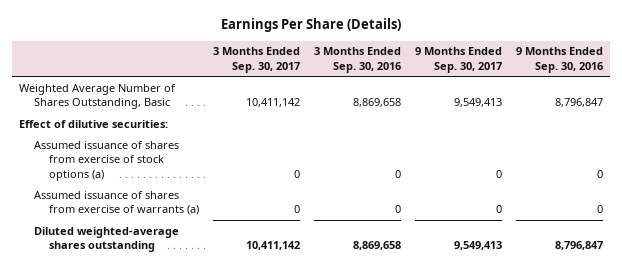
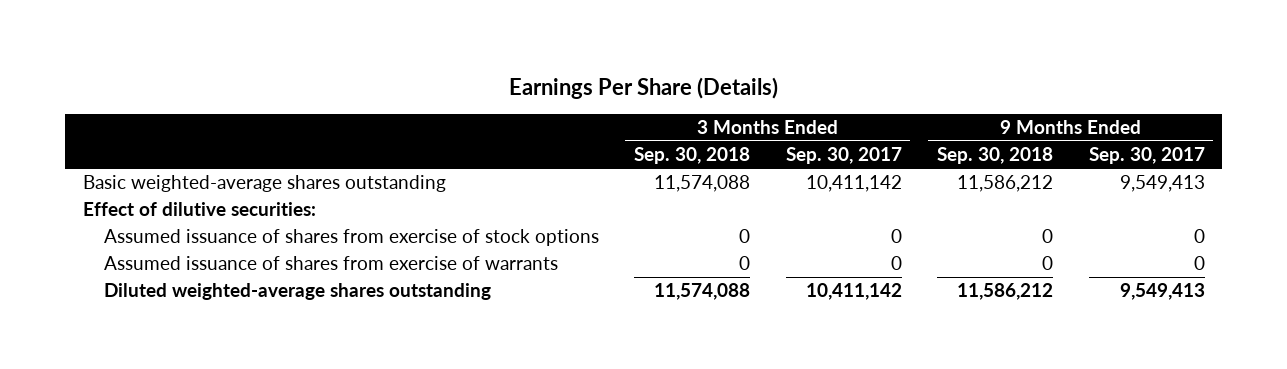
[314,47,402,73] 3 Months Ended Sep. 30, 2016 -> none
[515,47,603,73] 9 Months Ended Sep. 30, 2016 -> none
none -> [634,147,751,165] Sep. 30, 2018
none -> [937,147,1054,165] Sep. 30, 2018
[18,83,176,110] Weighted Average Number of Shares Outstanding, Basic -> [82,175,446,193] Basic weighted-average shares outstanding
[34,140,180,181] Assumed issuance of shares from exercise of stock options (a) -> [103,229,599,247] Assumed issuance of shares from exercise of stock options
[34,190,200,216] Assumed issuance of shares from exercise of warrants (a) -> [103,256,558,271] Assumed issuance of shares from exercise of warrants

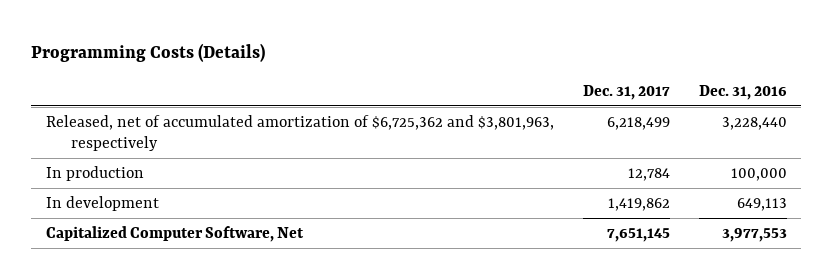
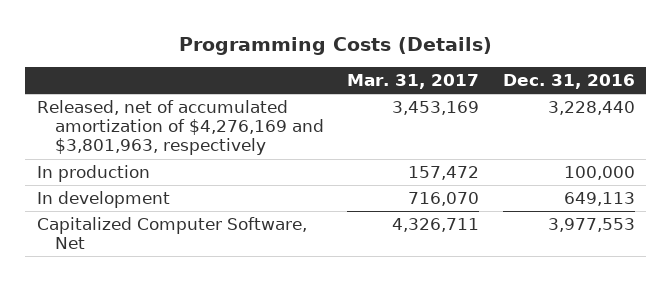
[582,84,670,100] Dec. 31, 2017 -> none
none -> [347,74,480,90] Mar. 31, 2017
[45,114,554,151] Released, net of accumulated amortization of $6,725,362 and $3,801,963, respectively -> [37,100,325,156] Released, net of accumulated amortization of $4,276,169 and $3,801,963, respectively

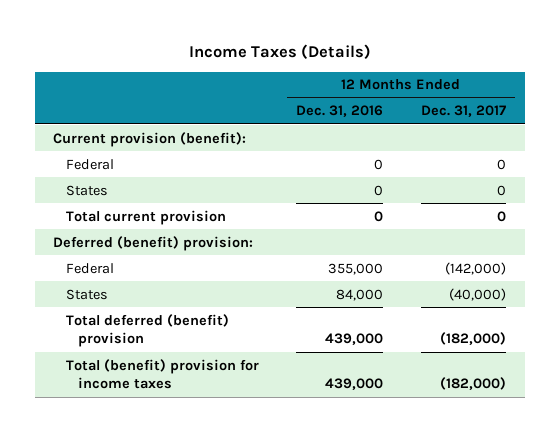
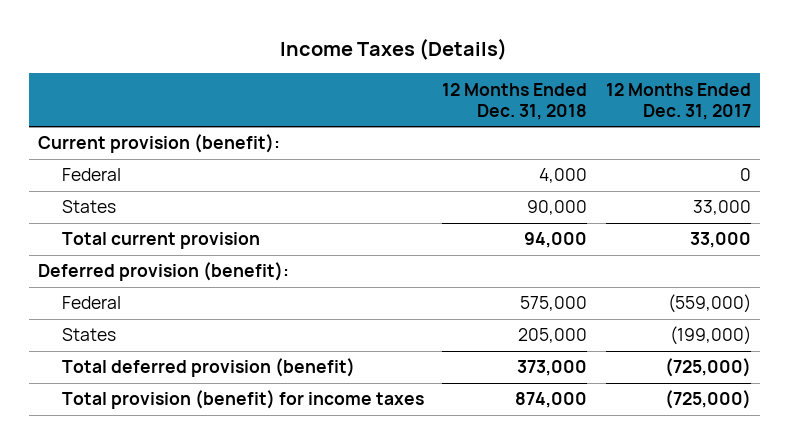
[296,105,384,118] Dec. 31, 2016 -> none
none -> [442,82,588,120] 12 Months Ended Dec. 31, 2018
[496,184,506,196] 0 -> [692,200,751,216] 33,000
[496,210,506,222] 0 -> [689,232,751,249] 33,000
[53,235,254,251] Deferred (benefit) provision: -> [37,262,289,282] Deferred provision (benefit):
[444,261,506,275] (142,000) -> [667,294,751,314] (559,000)
[448,287,506,301] (40,000) -> [669,326,751,346] (199,000)
[65,313,229,348] Total deferred (benefit) provision -> [62,358,356,378] Total deferred provision (benefit)
[439,332,506,346] (182,000) -> [664,358,751,378] (725,000)
[65,358,259,390] Total (benefit) provision for income taxes -> [62,390,425,410] Total provision (benefit) for income taxes
[439,377,506,391] (182,000) -> [664,390,751,410] (725,000)

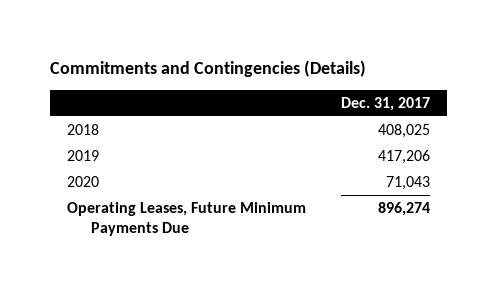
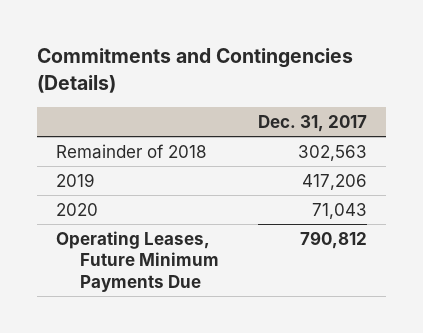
[67,124,100,136] 2018 -> [56,143,208,159] Remainder of 2018
[377,124,430,139] 408,025 -> [297,144,367,161] 302,563
[377,202,430,217] 896,274 -> [299,230,367,249] 790,812

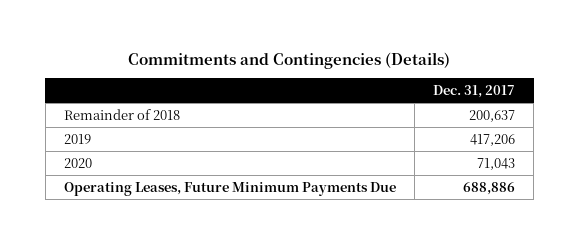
[297,144,367,161] 302,563 -> [468,109,515,122] 200,637
[299,230,367,249] 790,812 -> [462,181,515,195] 688,886

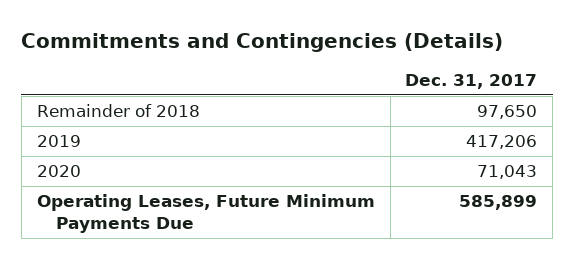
[468,109,515,122] 200,637 -> [477,105,538,120] 97,650
[462,181,515,195] 688,886 -> [459,195,538,211] 585,899

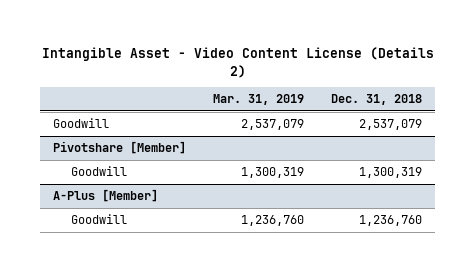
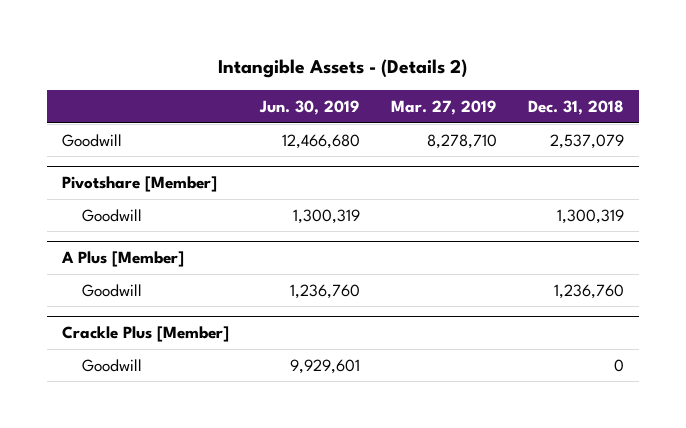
[41,46,434,78] Intangible Asset - Video Content License (Details 2) -> [218,59,468,79] Intangible Assets - (Details 2)
[213,94,305,106] Mar. 31, 2019 -> none
none -> [259,99,361,115] Jun. 30, 2019
none -> [391,99,498,115] Mar. 27, 2019
[53,189,159,203] A-Plus [Member] -> [61,251,185,268] A Plus [Member]
none -> [62,326,230,343] Crackle Plus [Member]
none -> [82,358,143,372] Goodwill

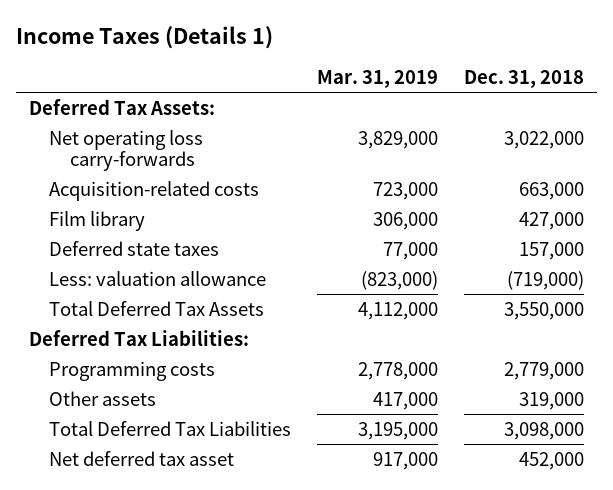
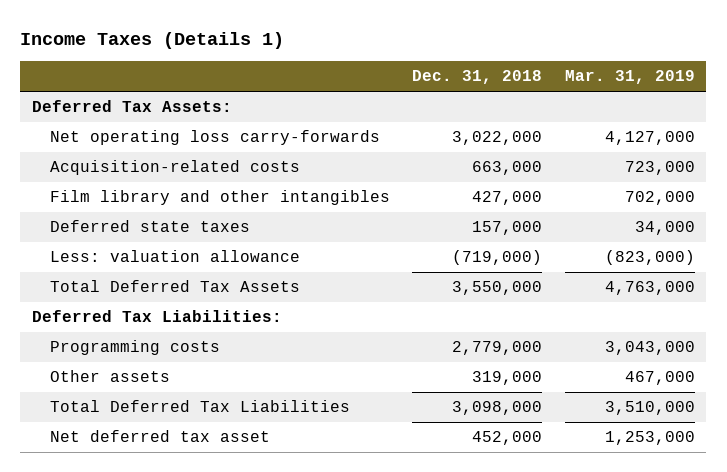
[358,130,439,149] 3,829,000 -> [605,131,696,146] 4,127,000
[49,210,146,231] Film library -> [49,190,390,206] Film library and other intangibles
[373,211,439,230] 306,000 -> [625,191,696,206] 702,000
[383,241,439,260] 77,000 -> [635,221,696,236] 34,000
[358,301,439,320] 4,112,000 -> [605,281,696,296] 4,763,000
[358,361,439,380] 2,778,000 -> [605,341,696,356] 3,043,000
[373,391,439,410] 417,000 -> [625,371,696,386] 467,000
[358,421,439,440] 3,195,000 -> [605,401,696,416] 3,510,000
[373,451,439,470] 917,000 -> [605,431,696,446] 1,253,000

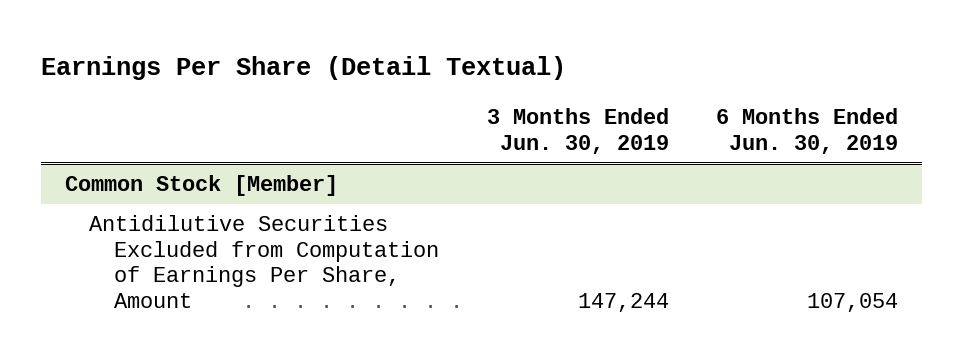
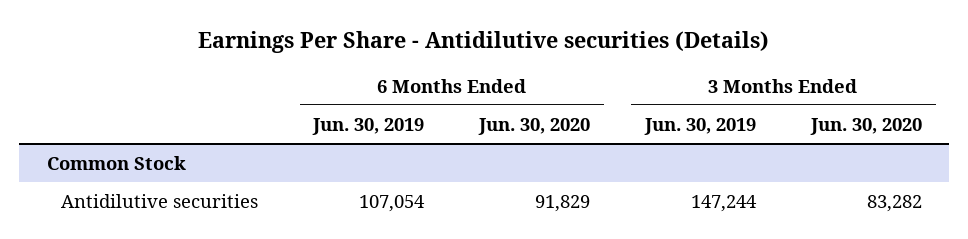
[40,56,566,81] Earnings Per Share (Detail Textual) -> [198,31,770,54] Earnings Per Share - Antidilutive securities (Details)
none -> [478,117,591,135] Jun. 30, 2020
none -> [809,117,922,135] Jun. 30, 2020
[64,175,338,197] Common Stock [Member] -> [46,155,186,170] Common Stock
[89,215,440,308] Antidilutive Securities Excluded from Computation of Earnings Per Share, Amount -> [61,193,259,208] Antidilutive securities

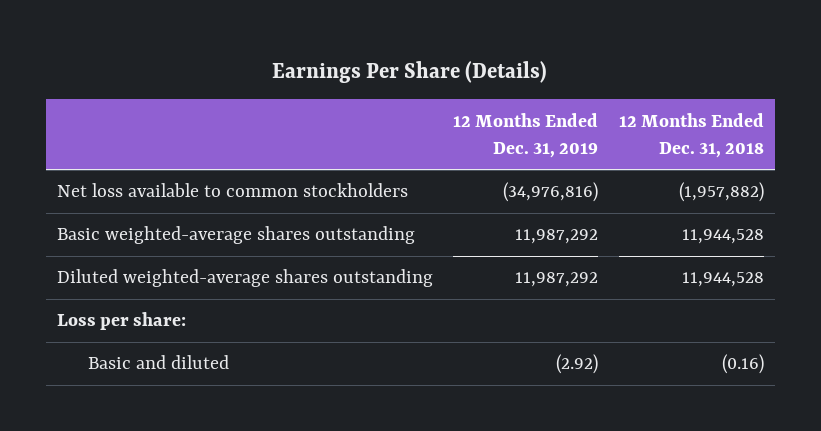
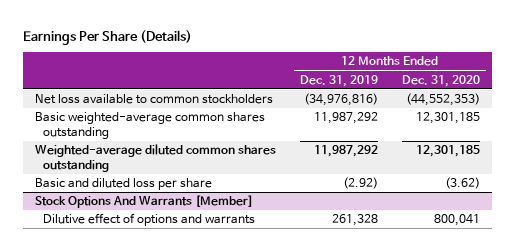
[619,112,765,158] 12 Months Ended Dec. 31, 2018 -> none
none -> [402,74,481,87] Dec. 31, 2020
[56,312,186,331] Loss per share: -> none
[56,226,415,245] Basic weighted-average shares outstanding -> [35,112,266,139] Basic weighted-average common shares outstanding
[56,269,433,288] Diluted weighted-average shares outstanding -> [35,144,277,172] Weighted-average diluted common shares outstanding
[87,355,229,370] Basic and diluted -> [35,178,213,191] Basic and diluted loss per share
none -> [35,195,254,209] Stock Options And Warrants [Member]
none -> [43,213,256,227] Dilutive effect of options and warrants

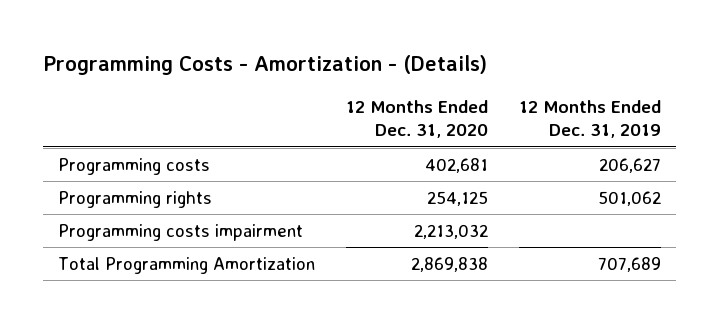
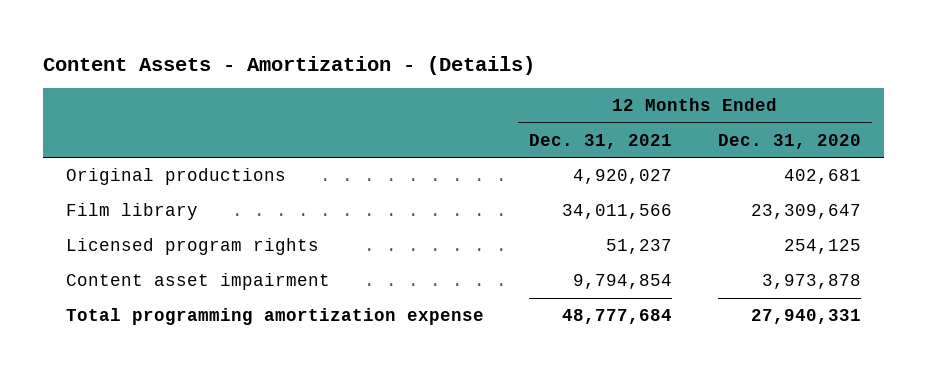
[42,55,487,76] Programming Costs - Amortization - (Details) -> [43,55,536,75] Content Assets - Amortization - (Details)
[518,99,661,139] 12 Months Ended Dec. 31, 2019 -> none
none -> [529,133,673,149] Dec. 31, 2021
[57,223,303,241] Programming costs impairment -> none
[57,157,210,175] Programming costs -> [65,168,286,186] Original productions
none -> [65,203,198,221] Film library
[57,190,212,208] Programming rights -> [65,238,319,256] Licensed program rights
none -> [65,273,330,291] Content asset impairment
[57,256,315,274] Total Programming Amortization -> [65,308,484,326] Total programming amortization expense
[410,256,488,272] 2,869,838 -> [750,309,861,325] 27,940,331

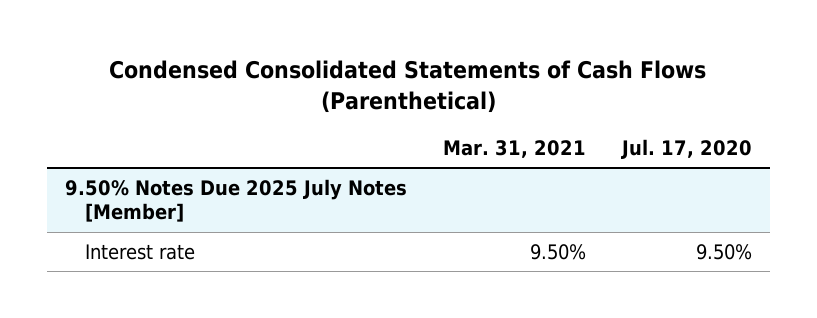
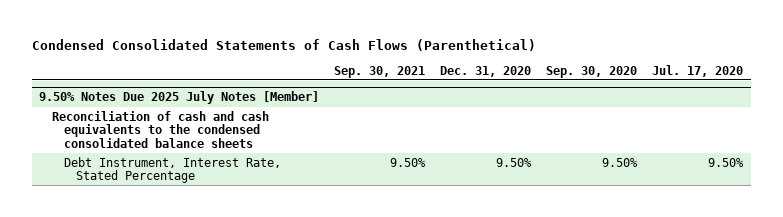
[442,140,586,159] Mar. 31, 2021 -> none
none -> [334,65,426,78] Sep. 30, 2021
none -> [440,65,532,77] Dec. 31, 2020
none -> [546,65,638,78] Sep. 30, 2020
none -> [51,110,269,148] Reconciliation of cash and cash equivalents to the condensed consolidated balance sheets
[85,243,196,260] Interest rate -> [63,156,281,184] Debt Instrument, Interest Rate, Stated Percentage

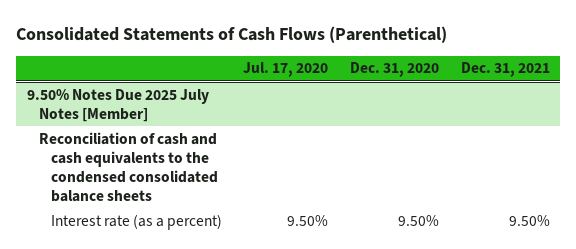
[32,38,537,51] Condensed Consolidated Statements of Cash Flows (Parenthetical) -> [15,26,447,44] Consolidated Statements of Cash Flows (Parenthetical)
[334,65,426,78] Sep. 30, 2021 -> none
[546,65,638,78] Sep. 30, 2020 -> none
none -> [460,62,550,78] Dec. 31, 2021
[63,156,281,184] Debt Instrument, Interest Rate, Stated Percentage -> [50,213,222,230] Interest rate (as a percent)

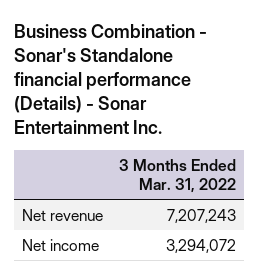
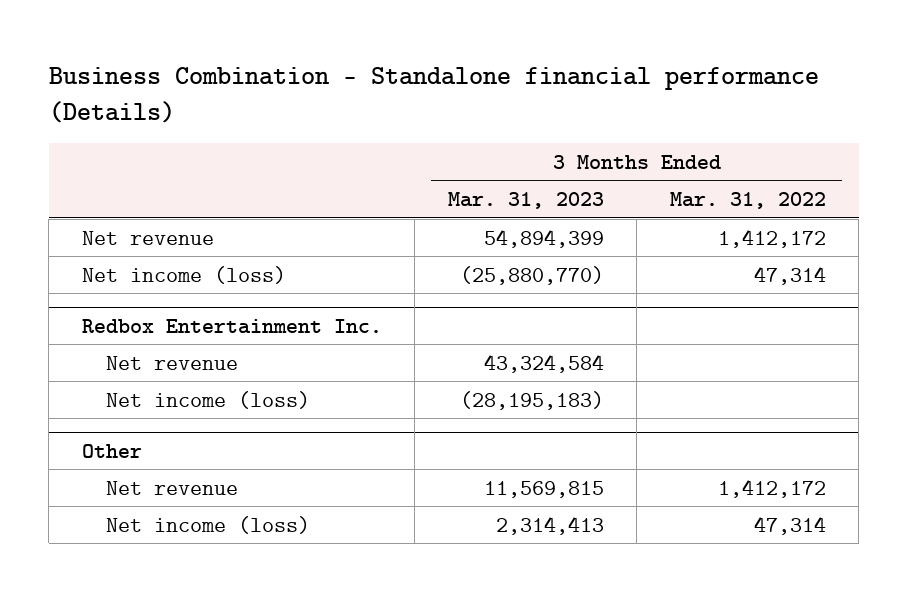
[14,24,208,135] Business Combination - Sonar's Standalone financial performance (Details) - Sonar Entertainment Inc. -> [48,67,819,124] Business Combination - Standalone financial performance (Details)
none -> [447,192,604,210] Mar. 31, 2023
[166,208,236,223] 7,207,243 -> [717,228,826,248] 1,412,172
[22,238,100,251] Net income -> [81,265,286,284] Net income (loss)
[165,238,236,253] 3,294,072 -> [753,265,826,285] 47,314
none -> [81,318,382,334] Redbox Entertainment Inc.
none -> [106,355,239,370] Net revenue
none -> [106,390,311,409] Net income (loss)
none -> [81,443,142,458] Other
none -> [106,480,239,495] Net revenue
none -> [106,515,311,534] Net income (loss)

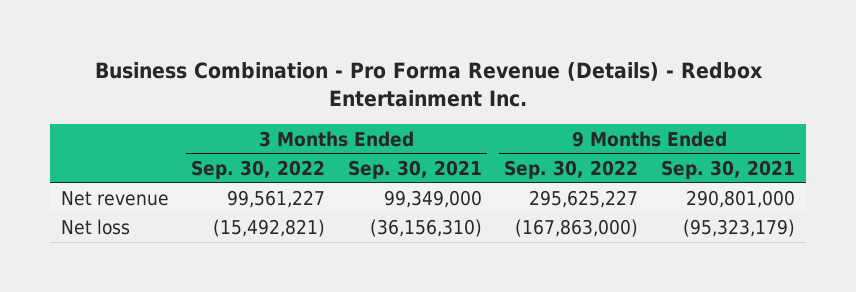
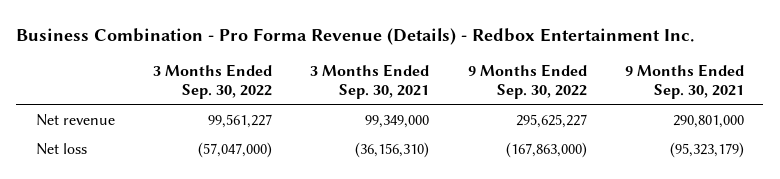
[213,219,326,238] (15,492,821) -> [198,141,273,158] (57,047,000)

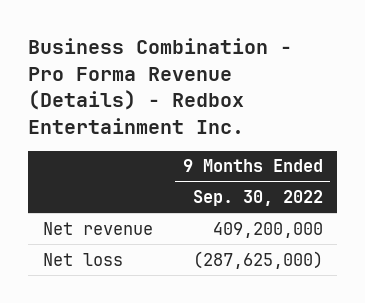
[153,64,273,99] 3 Months Ended Sep. 30, 2022 -> none
[310,64,430,99] 3 Months Ended Sep. 30, 2021 -> none
[625,64,745,99] 9 Months Ended Sep. 30, 2021 -> none
[515,113,587,128] 295,625,227 -> [212,221,323,238] 409,200,000
[505,141,587,158] (167,863,000) -> [192,250,323,269] (287,625,000)

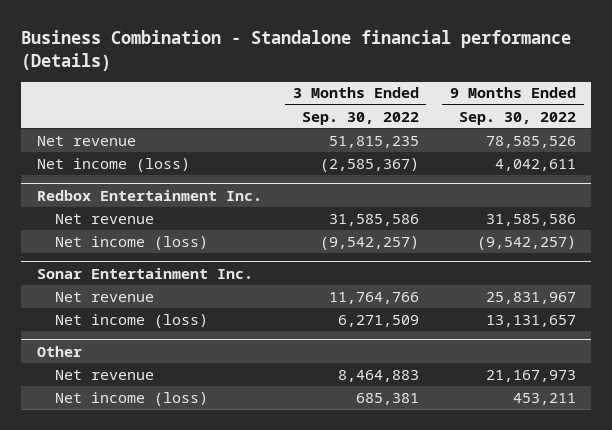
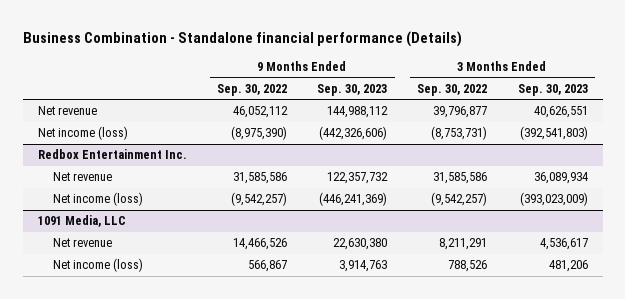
none -> [317,83,388,96] Sep. 30, 2023
none -> [517,83,588,96] Sep. 30, 2023
[328,135,419,148] 51,815,235 -> [433,106,488,119] 39,796,877
[485,135,576,148] 78,585,526 -> [233,106,289,119] 46,052,112
[319,157,419,172] (2,585,367) -> [431,126,488,141] (8,753,731)
[494,158,576,171] 4,042,611 -> [231,126,288,141] (8,975,390)
[36,267,253,279] Sonar Entertainment Inc. -> none
[36,345,82,357] Other -> none
[54,369,154,380] Net revenue -> none
[54,391,208,406] Net income (loss) -> none
none -> [37,215,126,228] 1091 Media, LLC
[328,291,419,304] 11,764,766 -> [439,238,488,251] 8,211,291
[485,291,576,304] 25,831,967 -> [233,238,288,251] 14,466,526
[337,314,419,327] 6,271,509 -> [448,260,488,273] 788,526
[485,314,576,327] 13,131,657 -> [248,260,288,273] 566,867

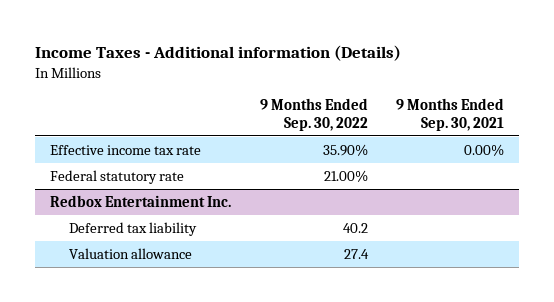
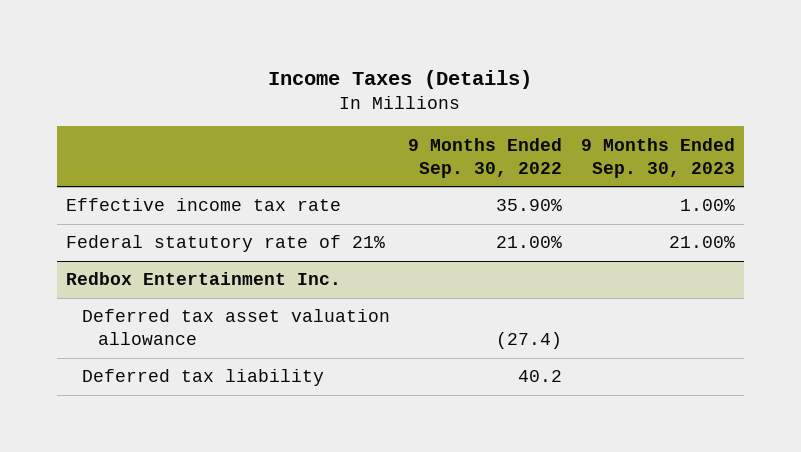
[35,44,402,61] Income Taxes - Additional information (Details) -> [268,69,533,89] Income Taxes (Details)
[396,98,505,131] 9 Months Ended Sep. 30, 2021 -> none
none -> [580,137,735,178] 9 Months Ended Sep. 30, 2023
[49,169,184,184] Federal statutory rate -> [66,235,386,253] Federal statutory rate of 21%
none -> [82,309,391,346] Deferred tax asset valuation allowance
[68,247,192,259] Valuation allowance -> none

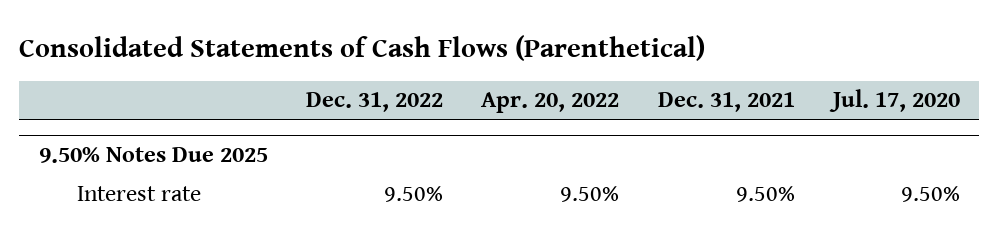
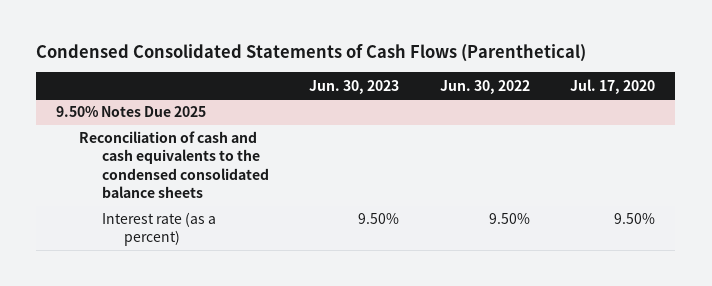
[19,34,706,61] Consolidated Statements of Cash Flows (Parenthetical) -> [36,44,587,63] Condensed Consolidated Statements of Cash Flows (Parenthetical)
[305,92,443,113] Dec. 31, 2022 -> none
[481,92,620,114] Apr. 20, 2022 -> none
[657,92,795,113] Dec. 31, 2021 -> none
none -> [309,79,400,94] Jun. 30, 2023
none -> [439,79,530,94] Jun. 30, 2022
none -> [78,131,269,199] Reconciliation of cash and cash equivalents to the condensed consolidated balance sheets
[76,185,201,201] Interest rate -> [101,212,216,247] Interest rate (as a percent)

